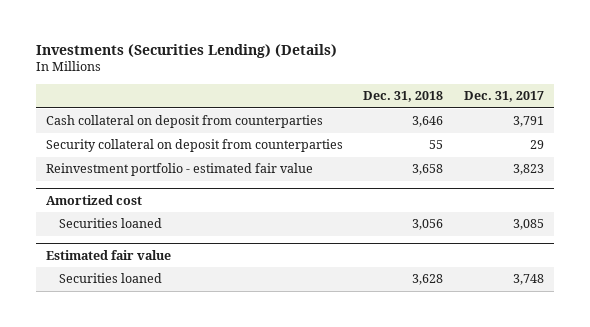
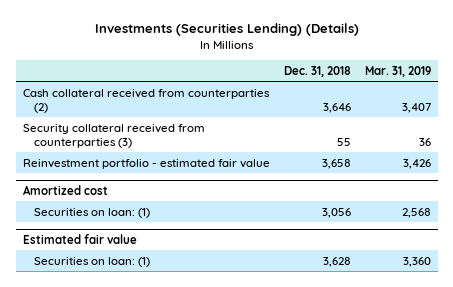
[463,91,544,103] Dec. 31, 2017 -> none
none -> [364,65,431,77] Mar. 31, 2019
[45,115,323,129] Cash collateral on deposit from counterparties -> [22,88,270,113] Cash collateral received from counterparties (2)
[45,139,343,153] Security collateral on deposit from counterparties -> [22,123,205,148] Security collateral received from counterparties (3)
[58,218,162,229] Securities loaned -> [33,207,150,218] Securities on loan: (1)
[58,273,162,284] Securities loaned -> [33,256,150,267] Securities on loan: (1)

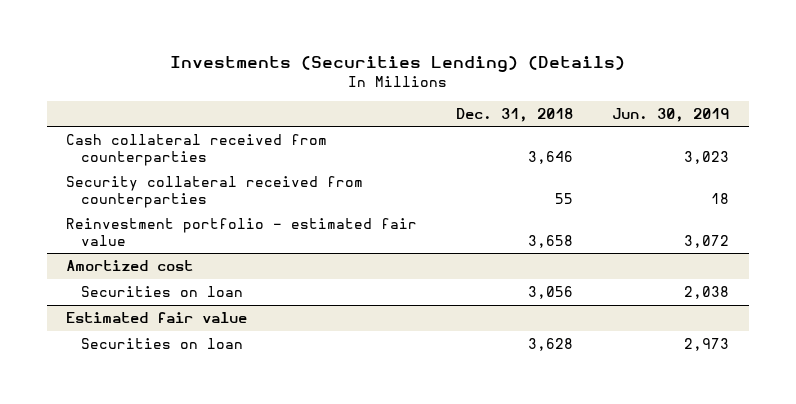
[364,65,431,77] Mar. 31, 2019 -> none
none -> [612,107,730,122] Jun. 30, 2019
[22,88,270,113] Cash collateral received from counterparties (2) -> [66,134,328,166] Cash collateral received from counterparties
[22,123,205,148] Security collateral received from counterparties (3) -> [66,176,364,208] Security collateral received from counterparties
[33,207,150,218] Securities on loan: (1) -> [81,286,244,298] Securities on loan
[33,256,150,267] Securities on loan: (1) -> [81,338,244,350] Securities on loan

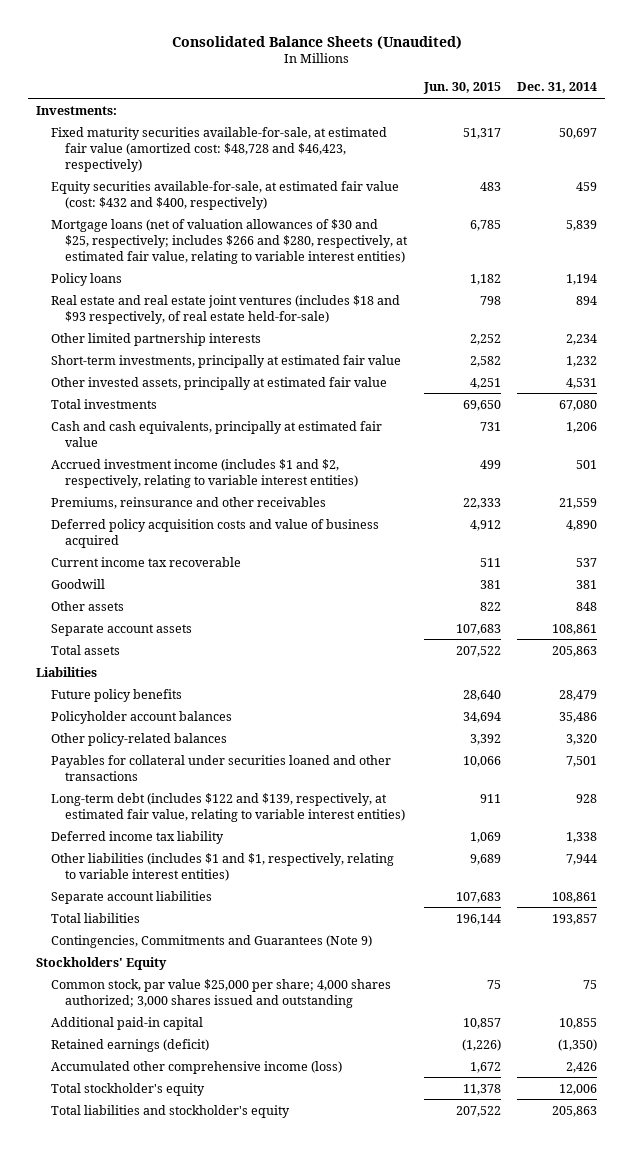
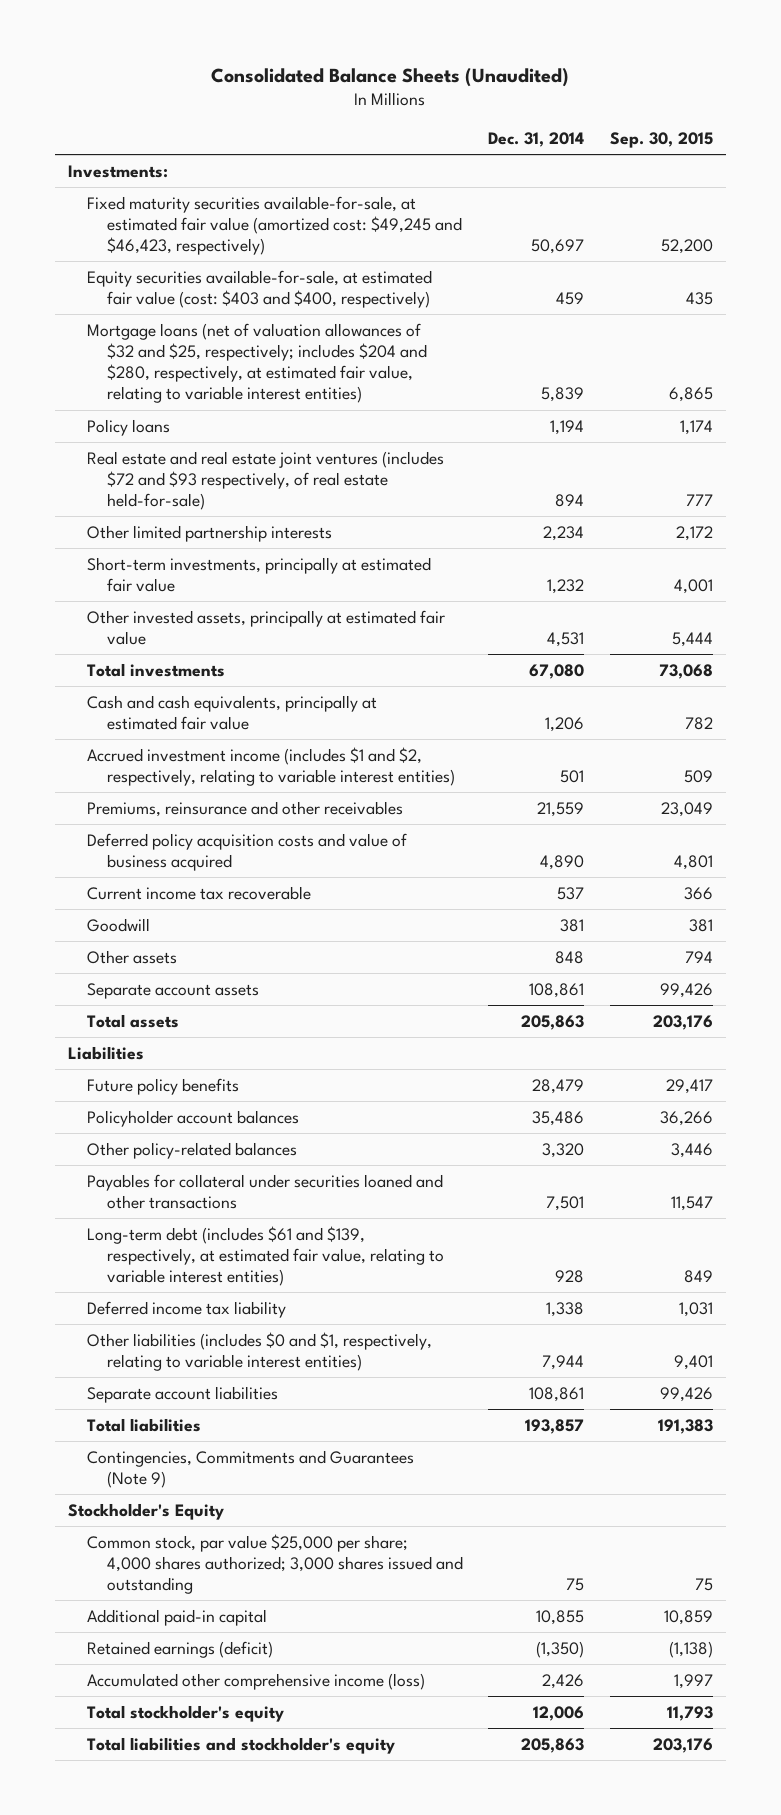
[422,82,501,95] Jun. 30, 2015 -> none
none -> [609,132,713,149] Sep. 30, 2015
[50,126,387,172] Fixed maturity securities available-for-sale, at estimated fair value (amortized cost: $48,728 and $46,423, respectively) -> [87,195,462,256] Fixed maturity securities available-for-sale, at estimated fair value (amortized cost: $49,245 and $46,423, respectively)
[50,180,399,210] Equity securities available-for-sale, at estimated fair value (cost: $432 and $400, respectively) -> [87,269,433,308] Equity securities available-for-sale, at estimated fair value (cost: $403 and $400, respectively)
[50,218,409,264] Mortgage loans (net of valuation allowances of $30 and $25, respectively; includes $266 and $280, respectively, at estimated fair value, relating to variable interest entities) -> [87,322,427,404] Mortgage loans (net of valuation allowances of $32 and $25, respectively; includes $204 and $280, respectively, at estimated fair value, relating to variable interest entities)
[50,294,400,324] Real estate and real estate joint ventures (includes $18 and $93 respectively, of real estate held-for-sale) -> [87,450,445,511] Real estate and real estate joint ventures (includes $72 and $93 respectively, of real estate held-for-sale)
[50,792,406,822] Long-term debt (includes $122 and $139, respectively, at estimated fair value, relating to variable interest entities) -> [87,1225,444,1287] Long-term debt (includes $61 and $139, respectively, at estimated fair value, relating to variable interest entities)
[50,852,394,881] Other liabilities (includes $1 and $1, respectively, relating to variable interest entities) -> [87,1331,433,1371] Other liabilities (includes $0 and $1, respectively, relating to variable interest entities)
[35,956,167,970] Stockholders' Equity -> [67,1502,224,1520] Stockholder's Equity

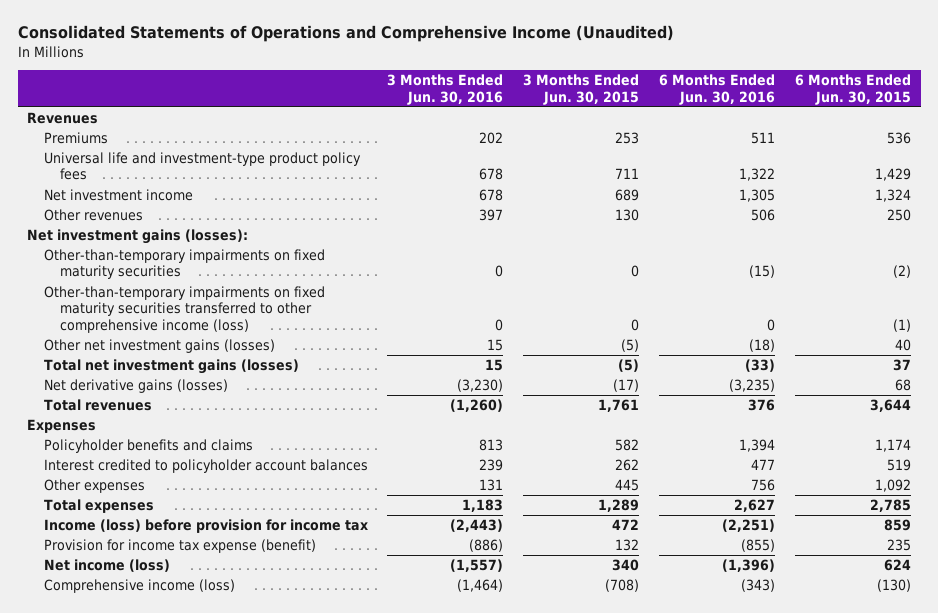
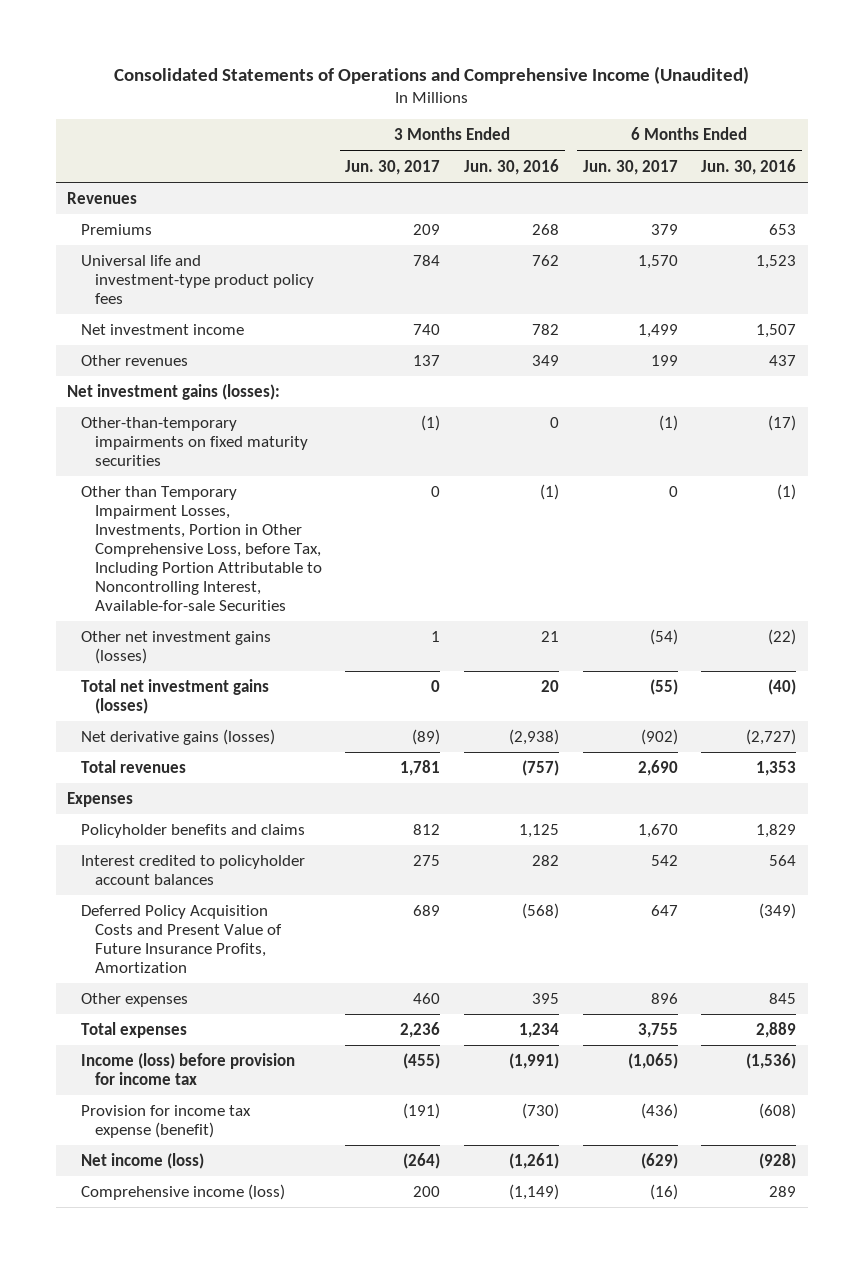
[523,74,640,105] 3 Months Ended Jun. 30, 2015 -> none
[794,74,911,105] 6 Months Ended Jun. 30, 2015 -> none
none -> [345,159,441,175] Jun. 30, 2017
none -> [582,159,678,175] Jun. 30, 2017
[479,132,504,145] 202 -> [532,224,560,236] 268
[750,132,775,145] 511 -> [769,224,797,236] 653
[479,168,504,181] 678 -> [532,255,560,267] 762
[738,168,775,182] 1,322 -> [756,255,797,270] 1,523
[479,189,504,202] 678 -> [532,324,560,336] 782
[738,189,775,203] 1,305 -> [756,324,797,339] 1,507
[479,209,504,222] 397 -> [532,355,560,367] 349
[750,209,775,222] 506 -> [769,355,797,367] 437
[748,265,775,279] (15) -> [768,415,797,432] (17)
[43,286,325,333] Other-than-temporary impairments on fixed maturity securities transferred to other comprehensive income (loss) -> [81,486,322,611] Other than Temporary Impairment Losses, Investments, Portion in Other Comprehensive Loss, before Tax, Including Portion Attributable to Noncontrolling Interest, Available-for-sale Securities
[495,318,504,331] 0 -> [540,484,560,501] (1)
[766,318,775,331] 0 -> [777,484,797,501] (1)
[487,339,504,352] 15 -> [541,631,560,643] 21
[748,339,775,353] (18) -> [768,629,797,646] (22)
[485,359,504,372] 15 -> [541,680,560,693] 20
[744,359,775,373] (33) -> [768,679,797,696] (40)
[457,379,504,393] (3,230) -> [509,729,560,746] (2,938)
[728,379,775,393] (3,235) -> [746,729,797,746] (2,727)
[450,399,504,413] (1,260) -> [522,760,560,777] (757)
[747,399,775,412] 376 -> [756,761,797,777] 1,353
[479,439,504,452] 813 -> [519,824,560,839] 1,125
[738,439,775,453] 1,394 -> [756,824,797,839] 1,829
[479,459,504,472] 239 -> [532,855,560,867] 282
[750,459,775,471] 477 -> [769,855,797,867] 564
none -> [81,905,282,973] Deferred Policy Acquisition Costs and Present Value of Future Insurance Profits, Amortization
[479,479,504,492] 131 -> [532,993,560,1005] 395
[750,479,775,492] 756 -> [769,993,797,1005] 845
[462,499,504,513] 1,183 -> [519,1023,560,1039] 1,234
[733,499,775,513] 2,627 -> [756,1022,797,1039] 2,889
[450,519,504,533] (2,443) -> [509,1053,560,1070] (1,991)
[721,519,775,533] (2,251) -> [746,1053,797,1070] (1,536)
[469,539,504,553] (886) -> [522,1103,560,1120] (730)
[740,539,775,553] (855) -> [759,1103,797,1120] (608)
[450,559,504,573] (1,557) -> [509,1153,560,1170] (1,261)
[721,559,775,573] (1,396) -> [759,1153,797,1170] (928)
[457,579,504,593] (1,464) -> [509,1184,560,1201] (1,149)
[740,579,775,593] (343) -> [769,1186,797,1198] 289

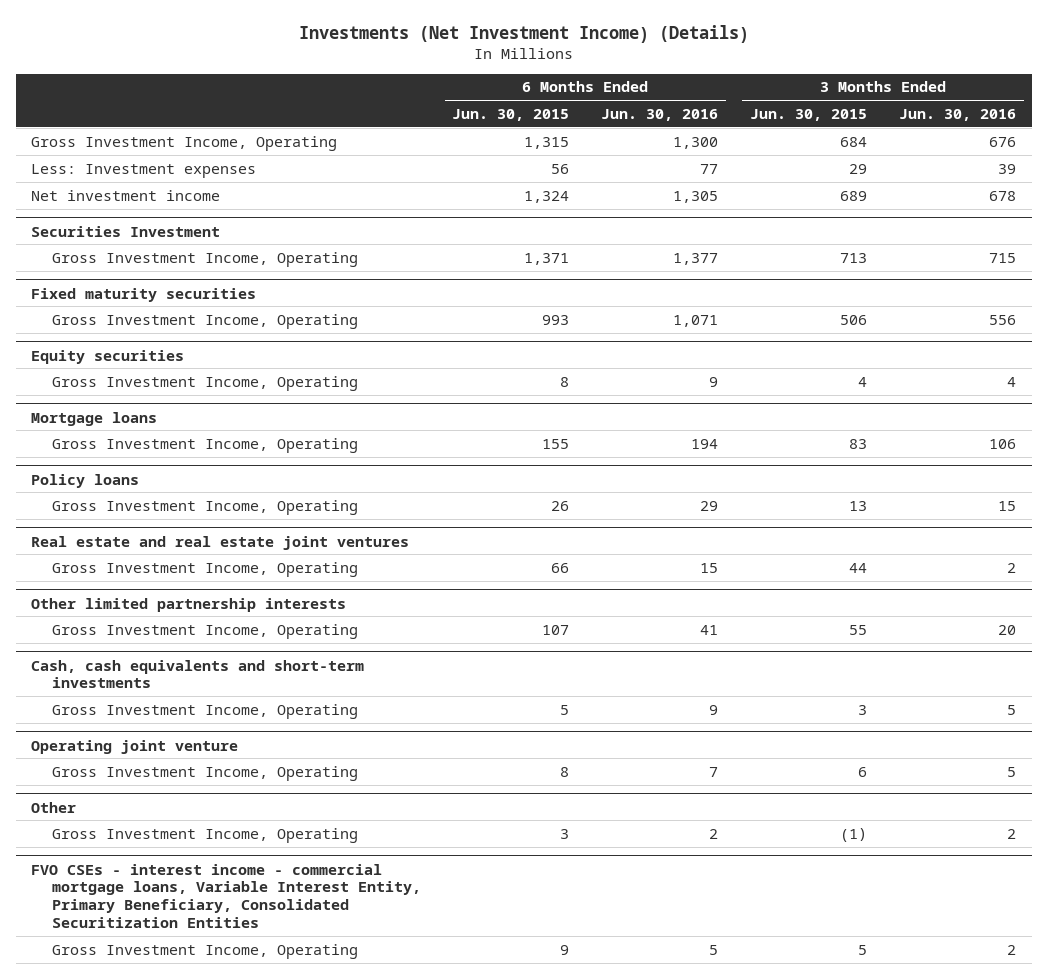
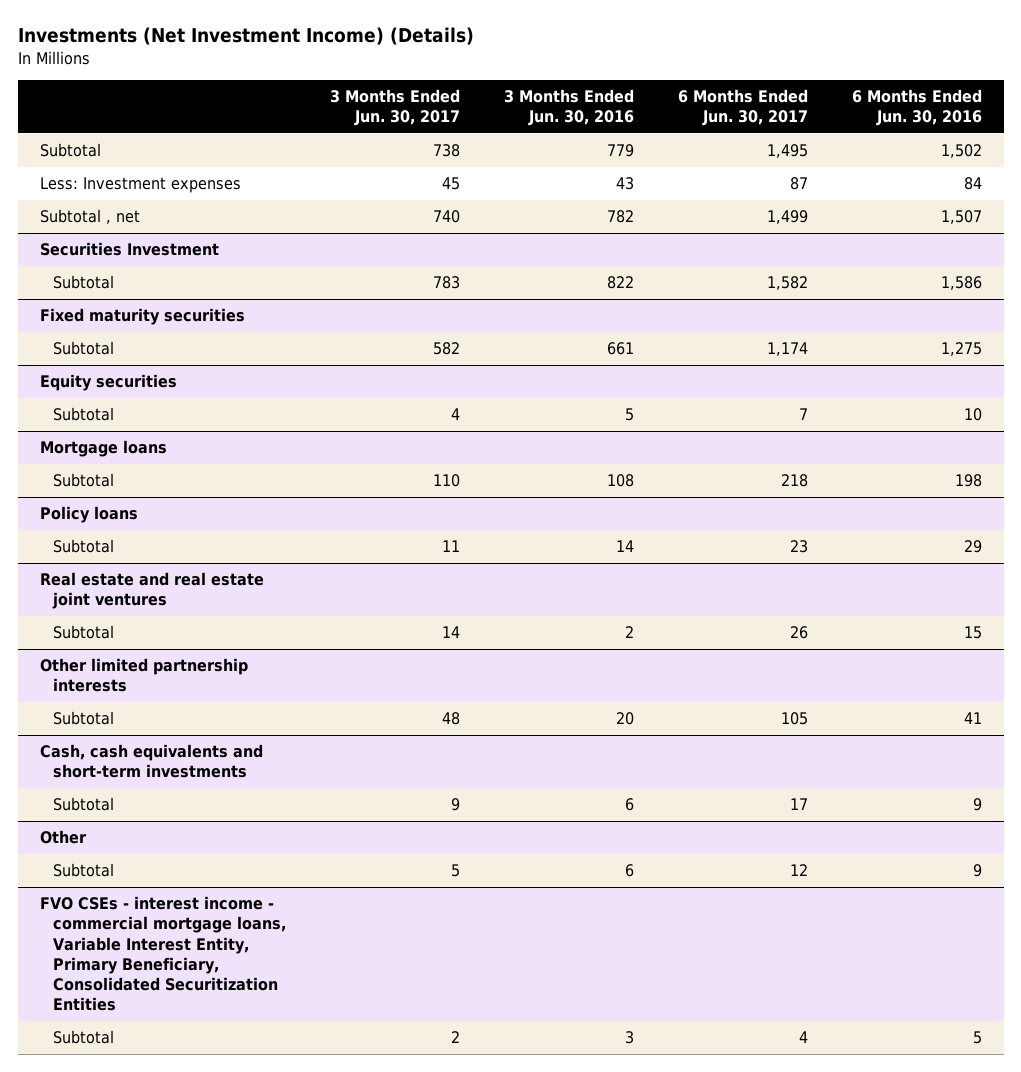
[452,108,570,121] Jun. 30, 2015 -> none
[750,108,868,121] Jun. 30, 2015 -> none
none -> [330,88,461,126] 3 Months Ended Jun. 30, 2017
none -> [677,88,808,126] 6 Months Ended Jun. 30, 2017
[31,135,338,151] Gross Investment Income, Operating -> none
none -> [39,143,101,158] Subtotal
[700,163,719,174] 77 -> [963,177,982,191] 84
[997,163,1016,174] 39 -> [615,177,634,191] 43
[31,189,221,201] Net investment income -> [39,209,140,225] Subtotal , net
[673,190,719,203] 1,305 -> [940,210,982,225] 1,507
[988,190,1016,201] 678 -> [606,210,634,224] 782
[51,251,358,267] Gross Investment Income, Operating -> none
none -> [53,275,115,290] Subtotal
[51,313,358,329] Gross Investment Income, Operating -> none
none -> [53,341,115,356] Subtotal
[51,375,358,391] Gross Investment Income, Operating -> none
none -> [53,407,115,422] Subtotal
[51,437,358,453] Gross Investment Income, Operating -> none
none -> [53,473,115,488] Subtotal
[51,499,358,515] Gross Investment Income, Operating -> none
none -> [53,539,115,554] Subtotal
[51,561,358,577] Gross Investment Income, Operating -> [53,625,115,640] Subtotal
[51,623,358,639] Gross Investment Income, Operating -> [53,711,115,726] Subtotal
[51,703,358,719] Gross Investment Income, Operating -> none
[31,739,239,754] Operating joint venture -> none
[51,765,358,781] Gross Investment Income, Operating -> none
none -> [53,797,115,812] Subtotal
[51,827,358,843] Gross Investment Income, Operating -> none
none -> [53,863,115,878] Subtotal
[51,943,358,959] Gross Investment Income, Operating -> none
none -> [53,1030,115,1045] Subtotal

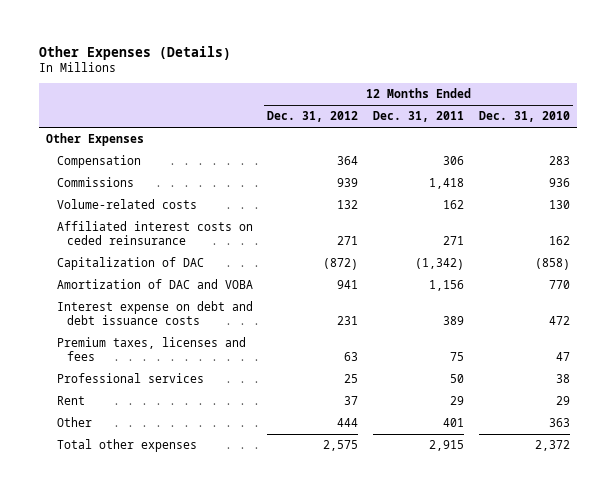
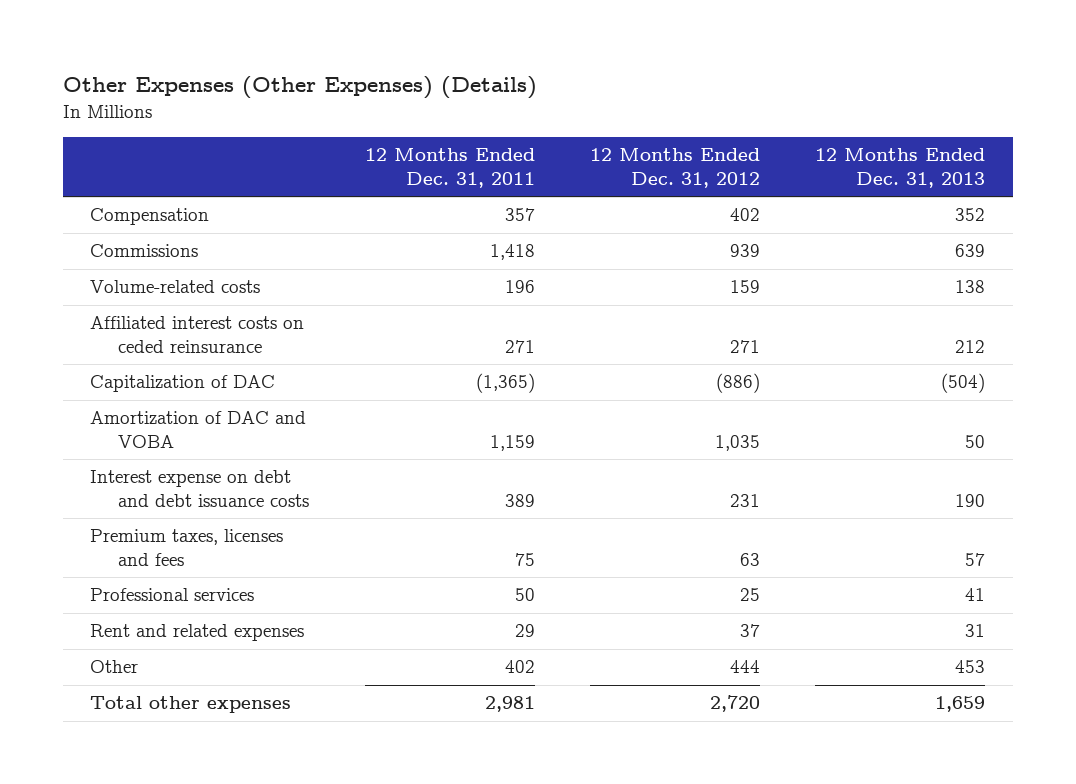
[38,45,231,60] Other Expenses (Details) -> [62,76,537,100] Other Expenses (Other Expenses) (Details)
[478,111,570,123] Dec. 31, 2010 -> none
none -> [815,148,986,188] 12 Months Ended Dec. 31, 2013
[46,133,145,147] Other Expenses -> none
[337,156,359,166] 364 -> [730,208,761,222] 402
[443,156,465,166] 306 -> [504,208,535,222] 357
[337,200,359,210] 132 -> [730,280,761,294] 159
[443,200,465,210] 162 -> [504,280,535,294] 196
[323,258,359,271] (872) -> [716,373,761,394] (886)
[415,258,465,271] (1,342) -> [475,373,535,394] (1,365)
[337,280,359,290] 941 -> [715,434,761,451] 1,035
[429,280,465,292] 1,156 -> [489,434,535,451] 1,159
[56,396,85,406] Rent -> [90,624,305,642] Rent and related expenses
[443,418,465,428] 401 -> [504,660,535,674] 402
[323,440,359,452] 2,575 -> [710,695,761,713] 2,720
[429,440,465,452] 2,915 -> [484,696,535,713] 2,981

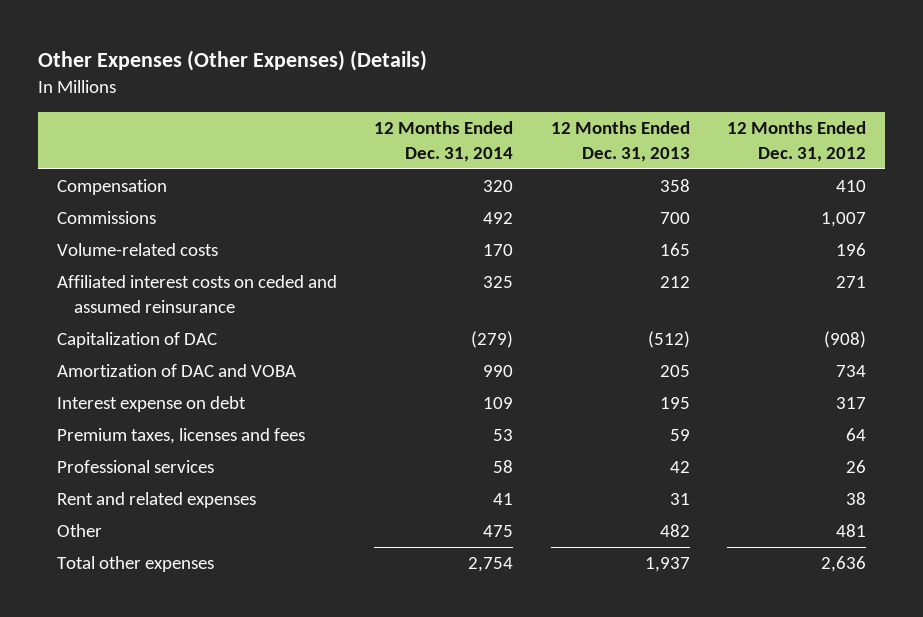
[364,148,535,188] 12 Months Ended Dec. 31, 2011 -> none
none -> [374,121,514,162] 12 Months Ended Dec. 31, 2014
[730,208,761,222] 402 -> [836,180,867,193] 410
[955,208,986,222] 352 -> [659,179,690,193] 358
[730,244,761,258] 939 -> [821,212,867,228] 1,007
[955,244,986,258] 639 -> [659,212,690,225] 700
[730,280,761,294] 159 -> [836,243,867,257] 196
[955,280,986,294] 138 -> [659,243,690,257] 165
[90,316,305,353] Affiliated interest costs on ceded reinsurance -> [56,275,337,313] Affiliated interest costs on ceded and assumed reinsurance
[716,373,761,394] (886) -> [824,331,867,349] (908)
[941,373,986,394] (504) -> [647,331,690,349] (512)
[715,434,761,451] 1,035 -> [836,365,867,378] 734
[965,434,986,448] 50 -> [659,365,690,378] 205
[90,470,310,507] Interest expense on debt and debt issuance costs -> [56,396,246,413] Interest expense on debt
[730,493,761,507] 231 -> [836,397,867,410] 317
[955,493,986,507] 190 -> [659,397,690,410] 195
[740,552,761,566] 63 -> [846,428,867,442] 64
[965,552,986,566] 57 -> [669,429,690,442] 59
[740,588,761,602] 25 -> [846,460,867,474] 26
[965,588,986,602] 41 -> [669,461,690,474] 42
[740,624,761,638] 37 -> [846,492,867,506] 38
[730,660,761,674] 444 -> [836,524,867,538] 481
[955,660,986,674] 453 -> [659,524,690,538] 482
[710,695,761,713] 2,720 -> [821,556,867,573] 2,636
[935,696,986,713] 1,659 -> [644,557,690,573] 1,937

